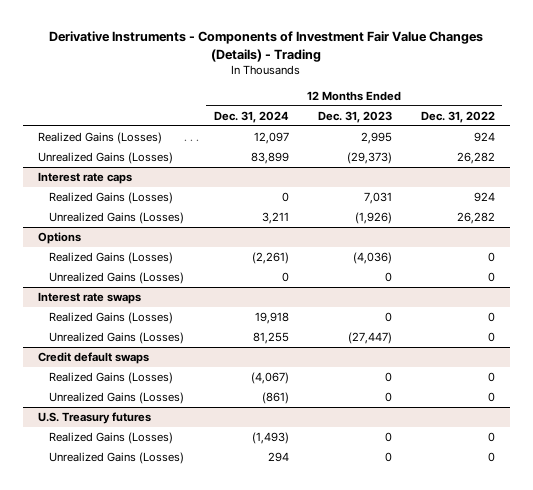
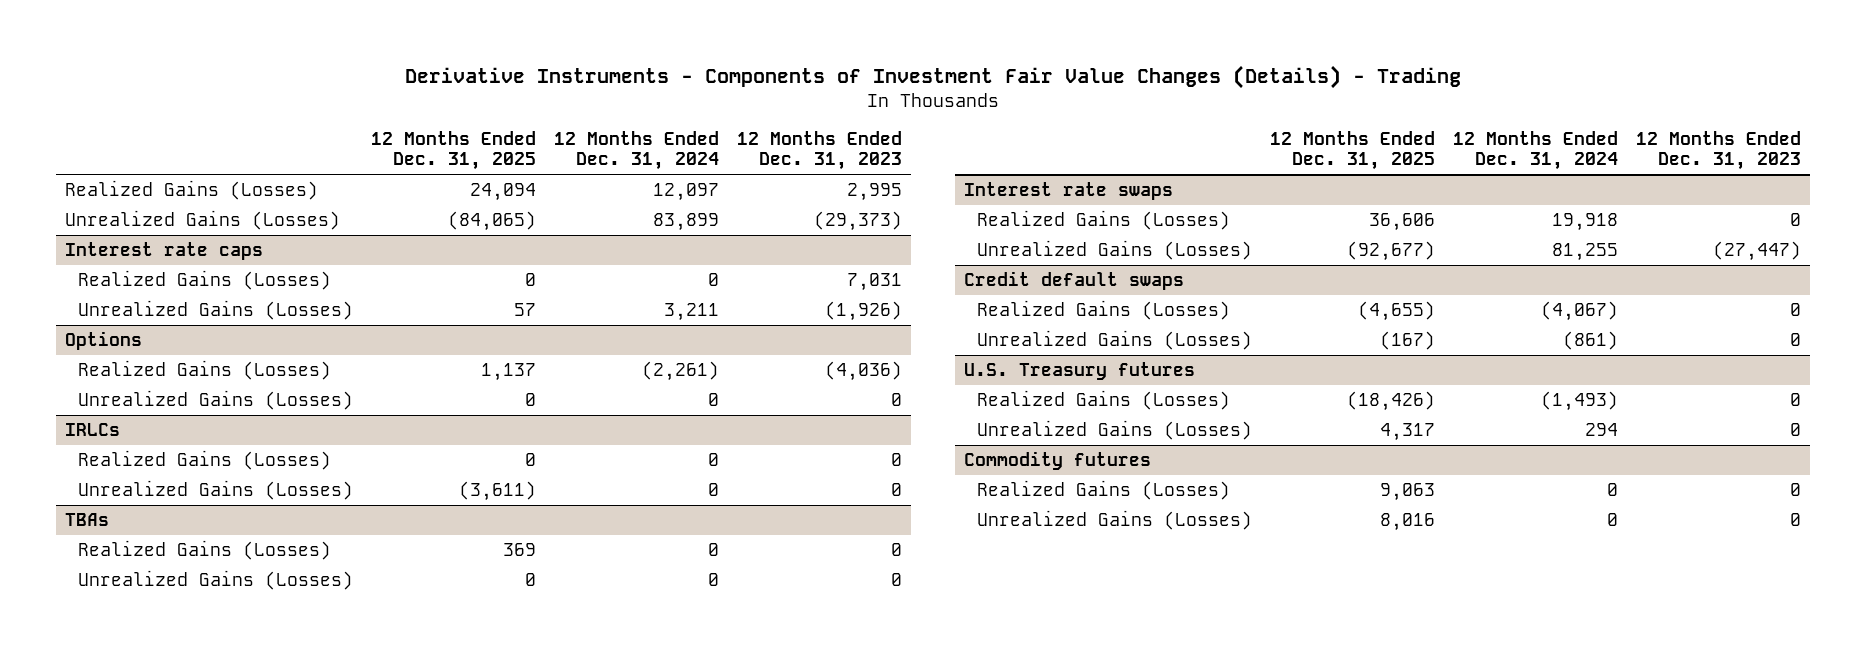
[421,110,496,123] Dec. 31, 2022 -> none
none -> [371,131,537,171] 12 Months Ended Dec. 31, 2025
none -> [65,423,121,437] IRLCs
none -> [78,450,332,471] Realized Gains (Losses)
none -> [78,480,354,501] Unrealized Gains (Losses)
none -> [65,513,110,527] TBAs
none -> [78,540,332,561] Realized Gains (Losses)
none -> [78,570,354,591] Unrealized Gains (Losses)
none -> [963,451,1151,471] Commodity futures
none -> [976,480,1230,501] Realized Gains (Losses)
none -> [976,510,1252,531] Unrealized Gains (Losses)

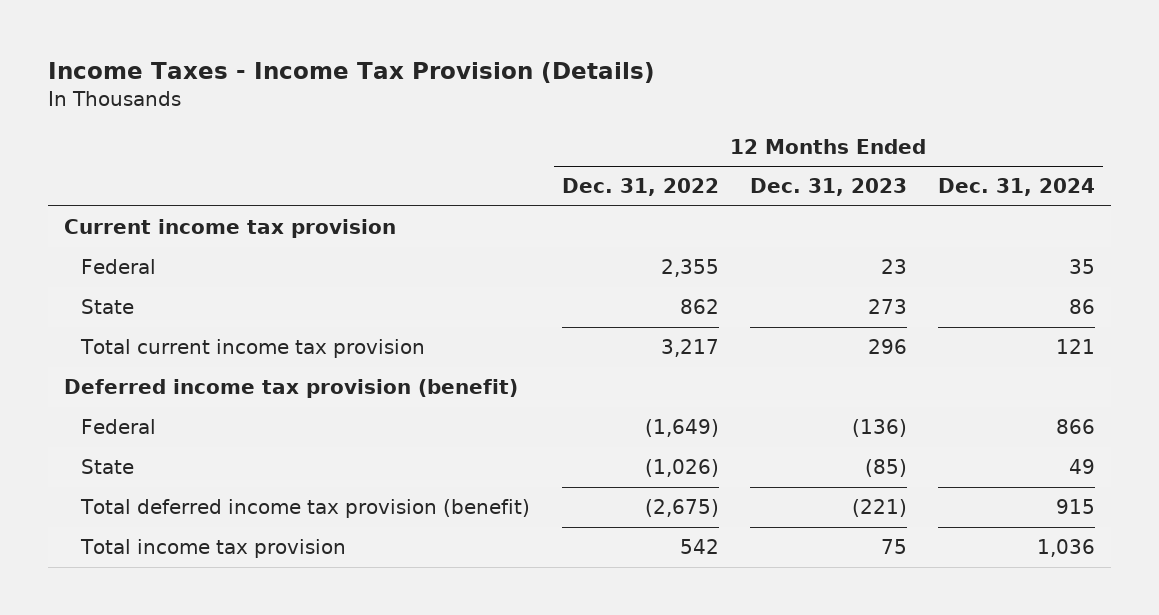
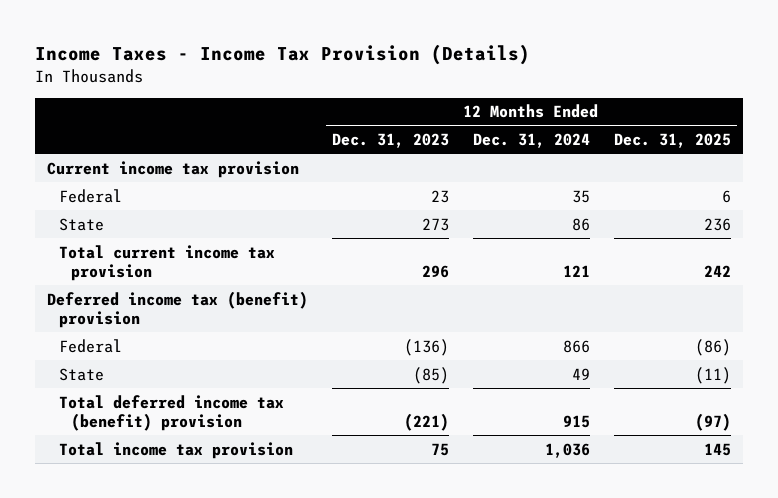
[561,178,719,197] Dec. 31, 2022 -> none
none -> [614,132,732,148] Dec. 31, 2025
[63,379,518,399] Deferred income tax provision (benefit) -> [46,290,308,328] Deferred income tax (benefit) provision
[80,499,531,519] Total deferred income tax provision (benefit) -> [59,394,285,431] Total deferred income tax (benefit) provision

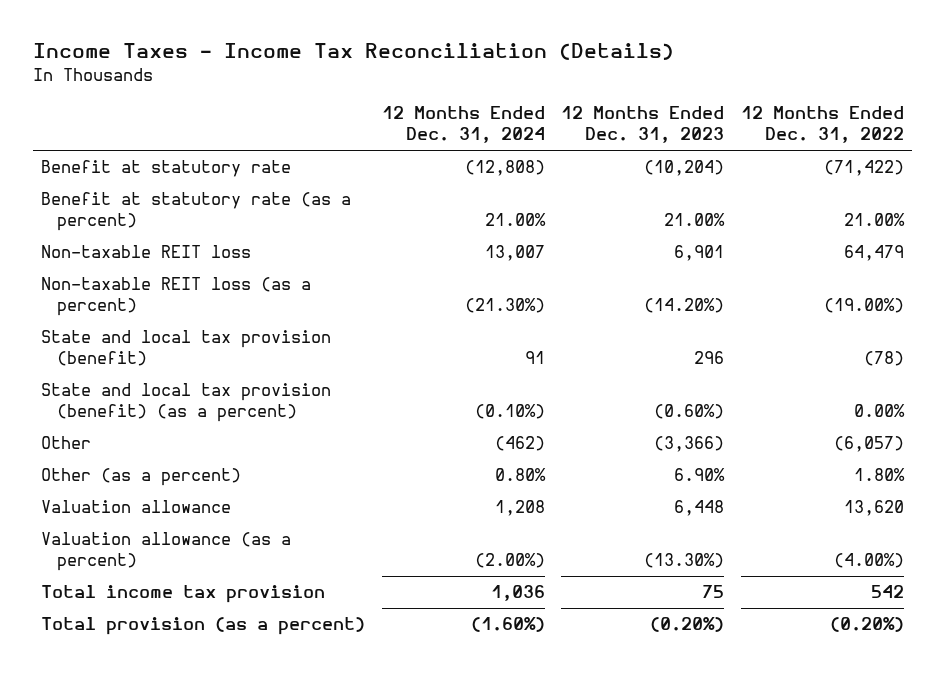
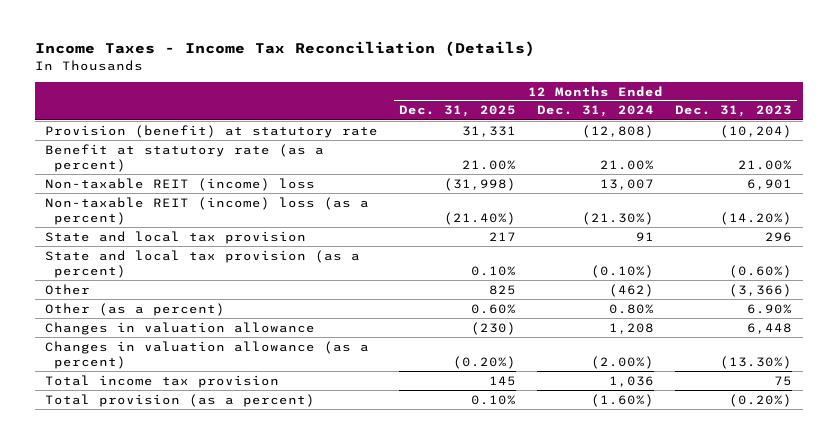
[740,106,904,144] 12 Months Ended Dec. 31, 2022 -> none
none -> [399,105,517,118] Dec. 31, 2025
[41,160,292,178] Benefit at statutory rate -> [45,124,379,138] Provision (benefit) at statutory rate
[41,245,252,259] Non-taxable REIT loss -> [45,177,316,191] Non-taxable REIT (income) loss
[41,277,312,317] Non-taxable REIT loss (as a percent) -> [45,196,370,225] Non-taxable REIT (income) loss (as a percent)
[41,330,332,367] State and local tax provision (benefit) -> [45,230,307,244] State and local tax provision
[41,383,332,423] State and local tax provision (benefit) (as a percent) -> [45,249,361,278] State and local tax provision (as a percent)
[41,500,232,514] Valuation allowance -> [45,321,316,335] Changes in valuation allowance
[41,532,292,572] Valuation allowance (as a percent) -> [45,340,370,369] Changes in valuation allowance (as a percent)

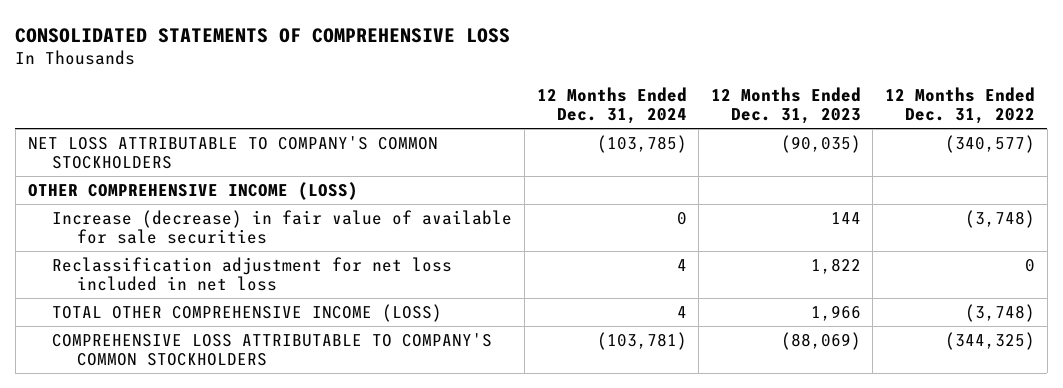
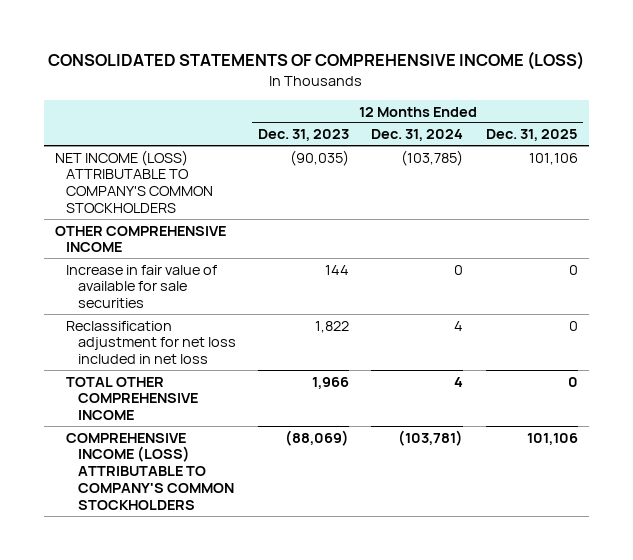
[15,27,511,43] CONSOLIDATED STATEMENTS OF COMPREHENSIVE LOSS -> [48,51,585,71] CONSOLIDATED STATEMENTS OF COMPREHENSIVE INCOME (LOSS)
[884,86,1035,125] 12 Months Ended Dec. 31, 2022 -> none
none -> [485,129,578,142] Dec. 31, 2025
[27,135,438,170] NET LOSS ATTRIBUTABLE TO COMPANY'S COMMON STOCKHOLDERS -> [54,149,214,213] NET INCOME (LOSS) ATTRIBUTABLE TO COMPANY'S COMMON STOCKHOLDERS
[27,181,358,200] OTHER COMPREHENSIVE INCOME (LOSS) -> [54,225,226,253] OTHER COMPREHENSIVE INCOME
[52,209,513,245] Increase (decrease) in fair value of available for sale securities -> [66,264,218,309] Increase in fair value of available for sale securities
[52,303,443,322] TOTAL OTHER COMPREHENSIVE INCOME (LOSS) -> [66,376,198,421] TOTAL OTHER COMPREHENSIVE INCOME
[52,332,493,367] COMPREHENSIVE LOSS ATTRIBUTABLE TO COMPANY'S COMMON STOCKHOLDERS -> [66,432,234,510] COMPREHENSIVE INCOME (LOSS) ATTRIBUTABLE TO COMPANY'S COMMON STOCKHOLDERS

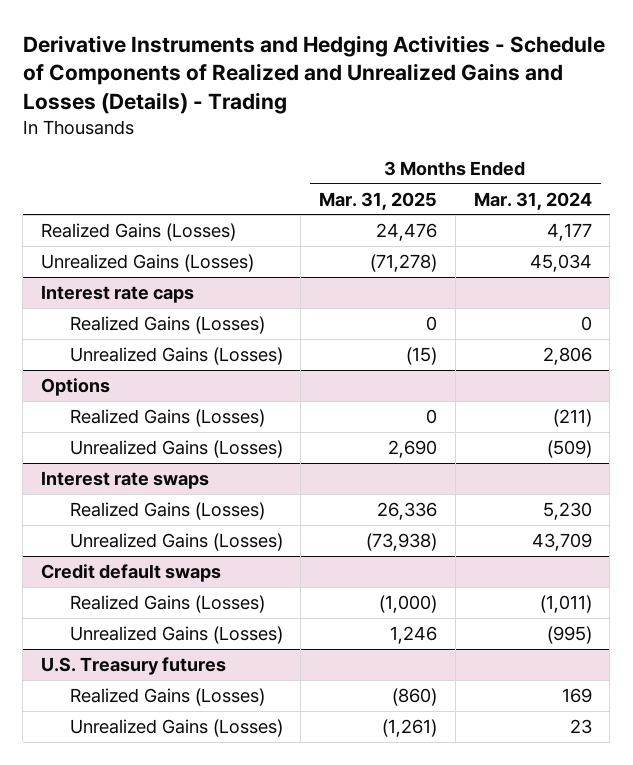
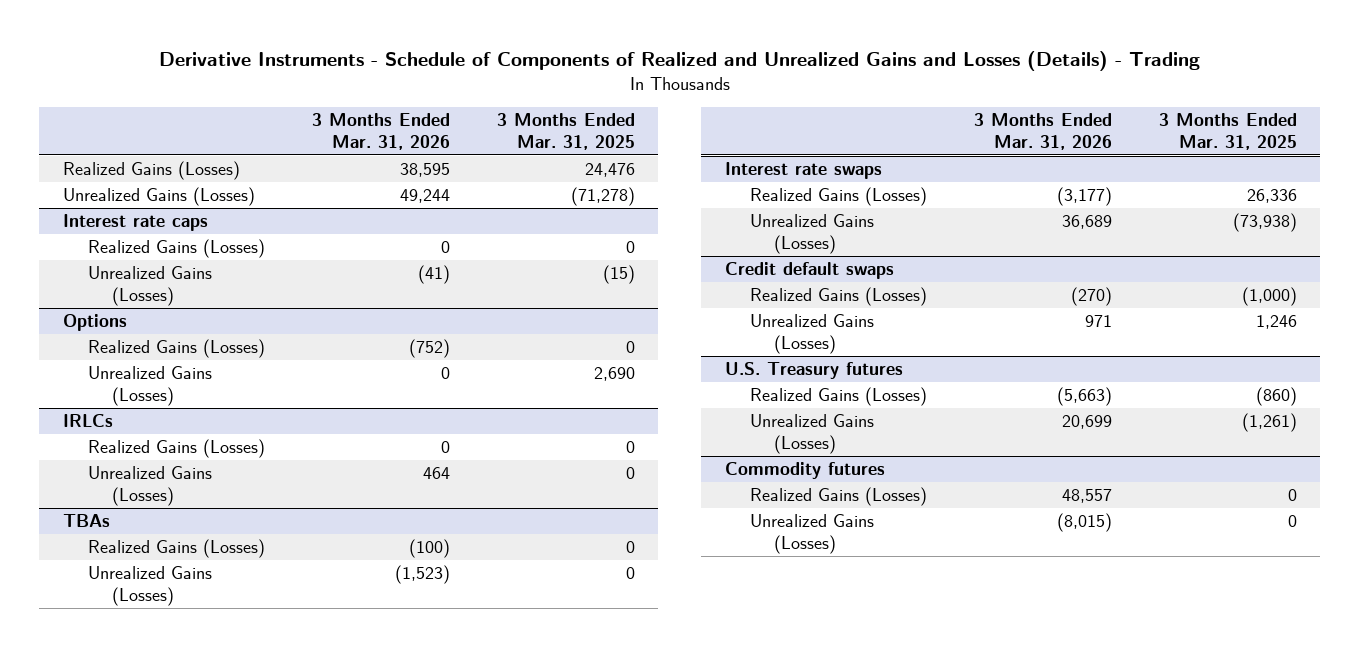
[22,34,605,115] Derivative Instruments and Hedging Activities - Schedule of Components of Realized and Unrealized Gains and Losses (Details) - Trading -> [158,51,1200,72] Derivative Instruments - Schedule of Components of Realized and Unrealized Gains and Losses (Details) - Trading
[473,191,592,210] Mar. 31, 2024 -> none
none -> [311,113,450,150] 3 Months Ended Mar. 31, 2026
none -> [62,414,113,428] IRLCs
none -> [87,439,265,459] Realized Gains (Losses)
none -> [87,466,212,506] Unrealized Gains (Losses)
none -> [62,514,110,528] TBAs
none -> [87,539,265,559] Realized Gains (Losses)
none -> [87,566,212,606] Unrealized Gains (Losses)
none -> [724,462,885,480] Commodity futures
none -> [749,487,927,507] Realized Gains (Losses)
none -> [749,514,874,554] Unrealized Gains (Losses)

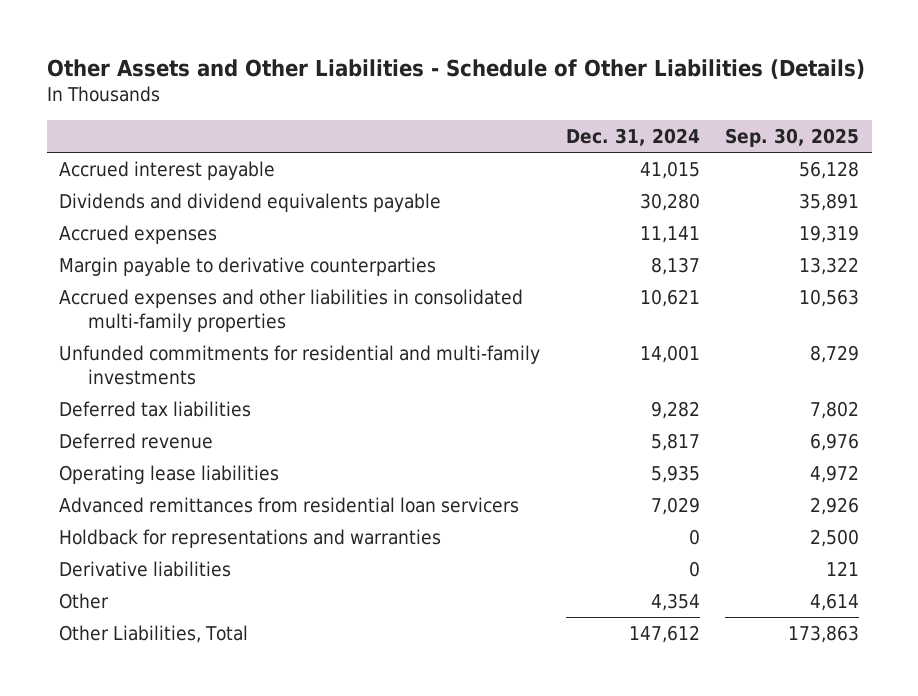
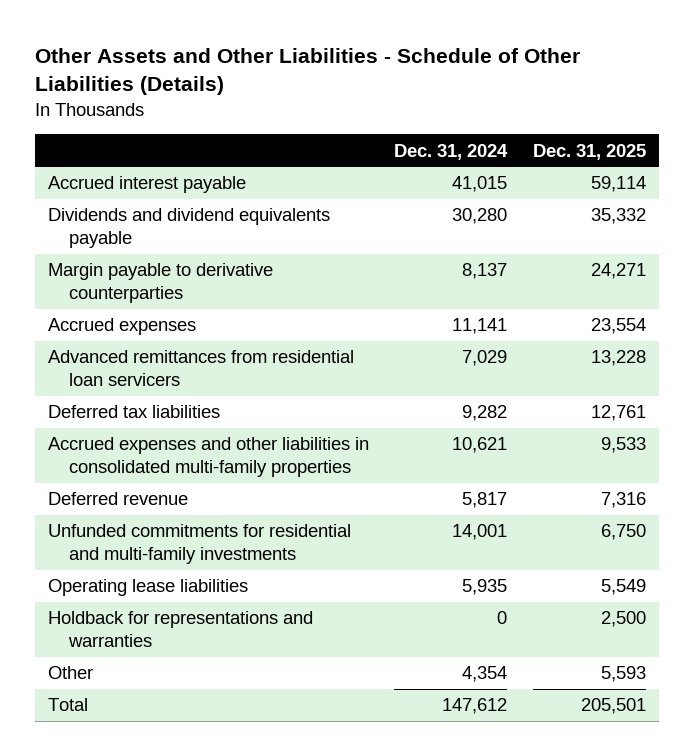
[724,128,859,148] Sep. 30, 2025 -> none
none -> [533,143,647,160] Dec. 31, 2025
[59,224,218,244] Accrued expenses -> [47,318,196,336] Accrued expenses
[59,496,520,513] Advanced remittances from residential loan servicers -> [47,350,354,387] Advanced remittances from residential loan servicers
[59,288,524,332] Accrued expenses and other liabilities in consolidated multi-family properties -> [47,437,369,478] Accrued expenses and other liabilities in consolidated multi-family properties
[59,344,541,385] Unfunded commitments for residential and multi-family investments -> [47,524,351,565] Unfunded commitments for residential and multi-family investments
[59,560,232,577] Derivative liabilities -> none
[59,624,249,643] Other Liabilities, Total -> [47,698,88,712] Total

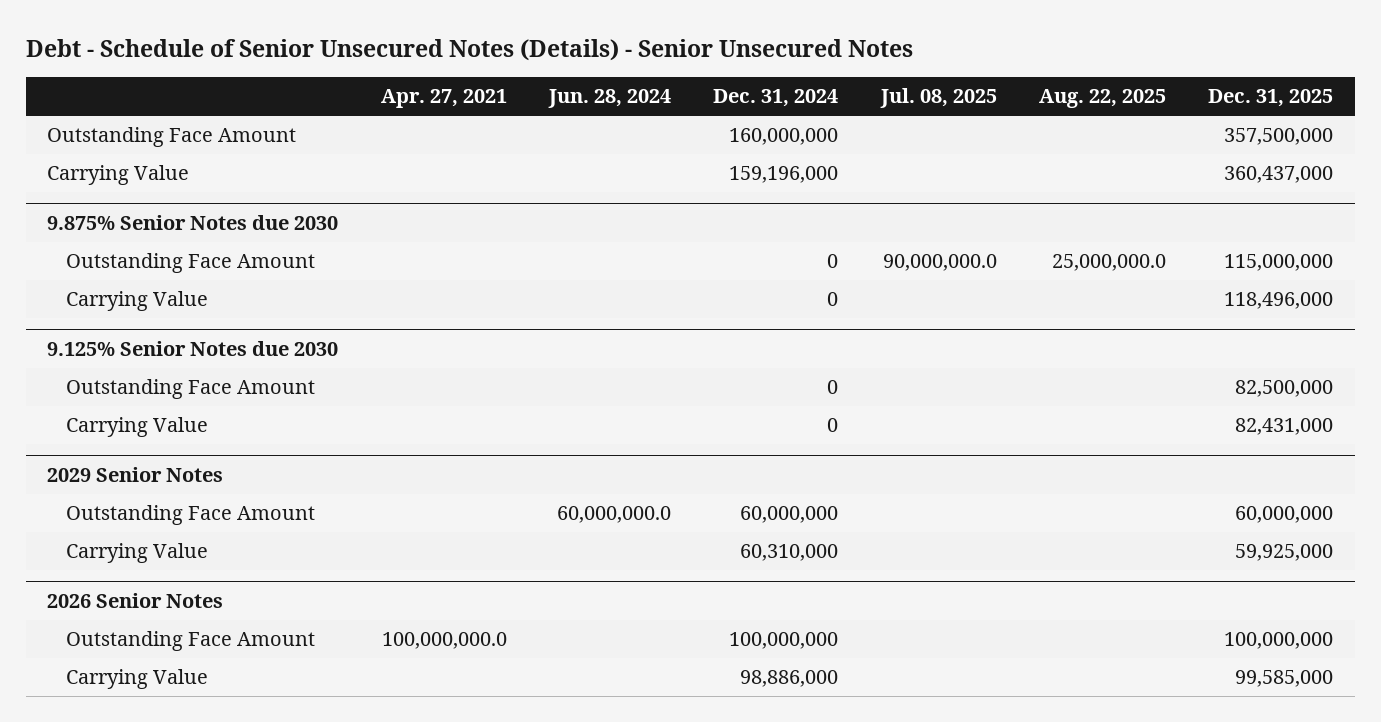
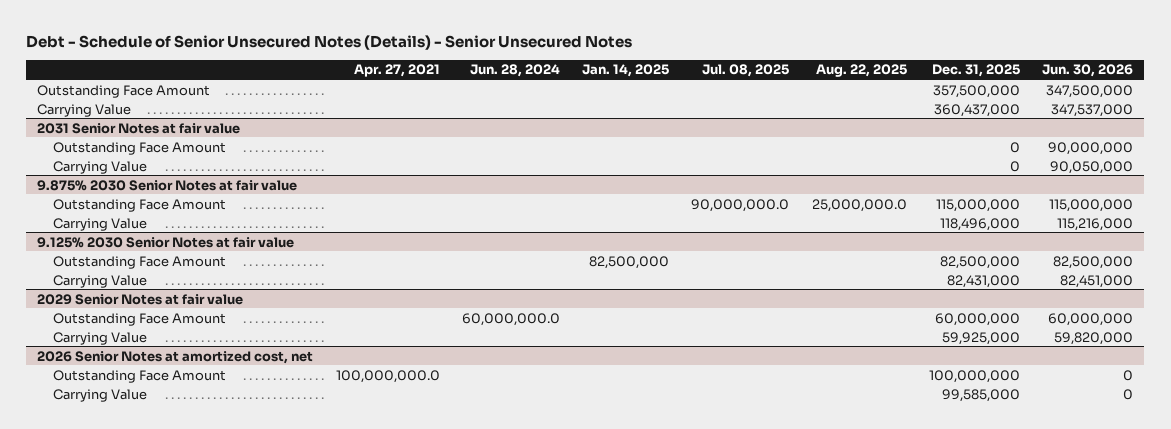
[713,89,839,108] Dec. 31, 2024 -> none
none -> [582,64,670,78] Jan. 14, 2025
none -> [1042,64,1134,78] Jun. 30, 2026
none -> [37,122,241,134] 2031 Senior Notes at fair value
none -> [53,141,227,155] Outstanding Face Amount
none -> [53,160,148,174] Carrying Value
[47,214,339,230] 9.875% Senior Notes due 2030 -> [37,179,298,191] 9.875% 2030 Senior Notes at fair value
[47,340,339,356] 9.125% Senior Notes due 2030 -> [37,236,295,248] 9.125% 2030 Senior Notes at fair value
[47,466,224,482] 2029 Senior Notes -> [37,293,244,305] 2029 Senior Notes at fair value
[47,592,224,608] 2026 Senior Notes -> [37,350,314,364] 2026 Senior Notes at amortized cost, net

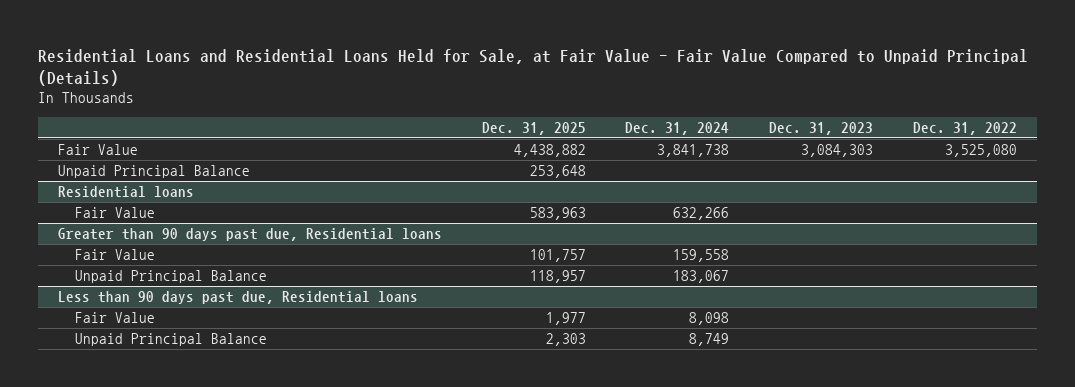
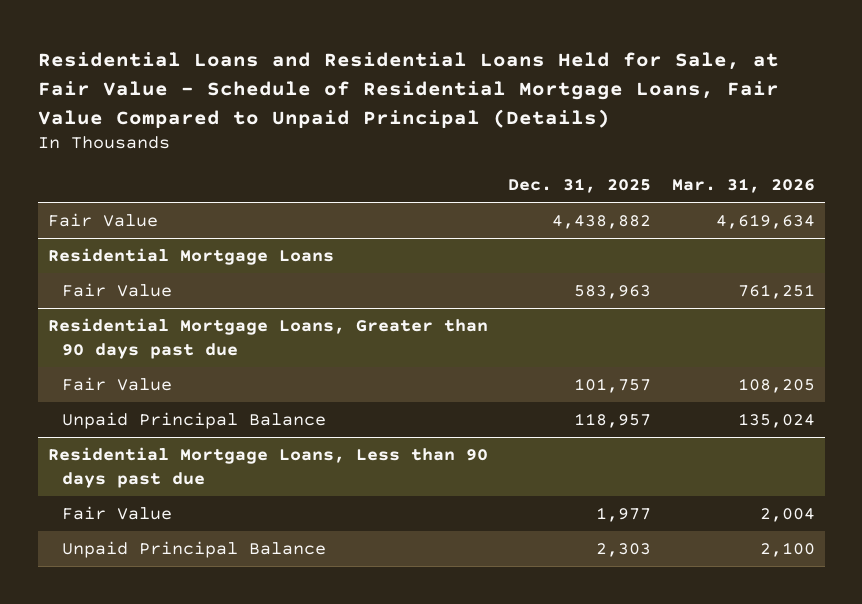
[38,48,1029,86] Residential Loans and Residential Loans Held for Sale, at Fair Value - Fair Value Compared to Unpaid Principal (Details) -> [37,52,779,128] Residential Loans and Residential Loans Held for Sale, at Fair Value - Schedule of Residential Mortgage Loans, Fair Value Compared to Unpaid Principal (Details)
[625,121,730,135] Dec. 31, 2024 -> none
[769,121,874,135] Dec. 31, 2023 -> none
[912,121,1017,135] Dec. 31, 2022 -> none
none -> [671,178,815,194] Mar. 31, 2026
[58,165,251,179] Unpaid Principal Balance -> none
[58,186,195,199] Residential loans -> [47,248,334,266] Residential Mortgage Loans
[58,228,443,242] Greater than 90 days past due, Residential loans -> [47,318,488,360] Residential Mortgage Loans, Greater than 90 days past due
[58,291,419,305] Less than 90 days past due, Residential loans -> [47,447,488,489] Residential Mortgage Loans, Less than 90 days past due

